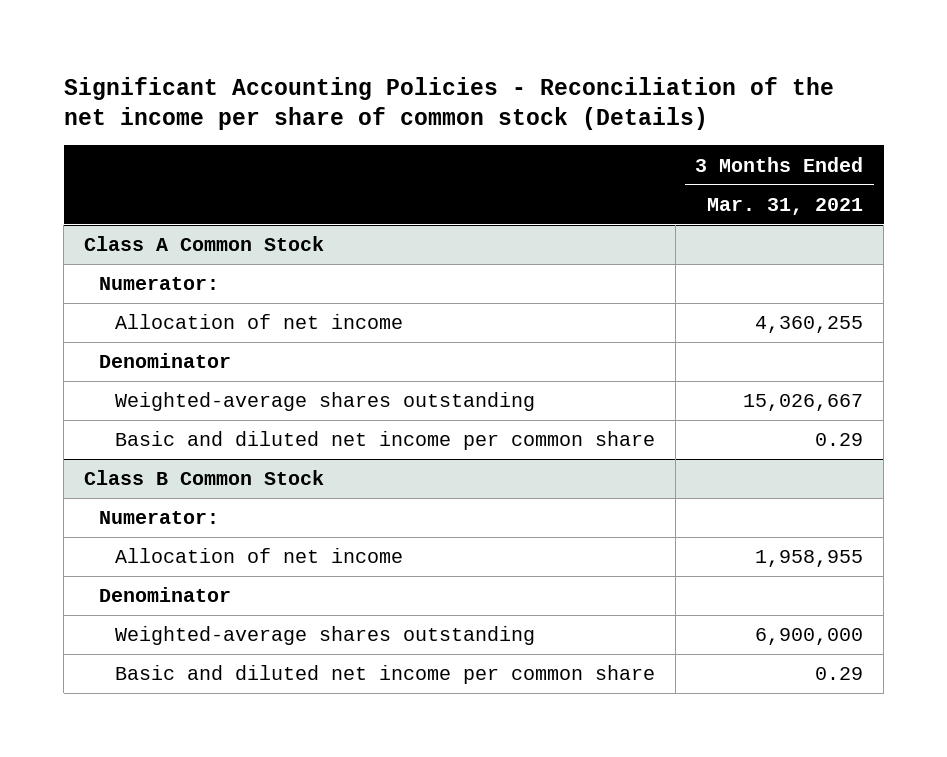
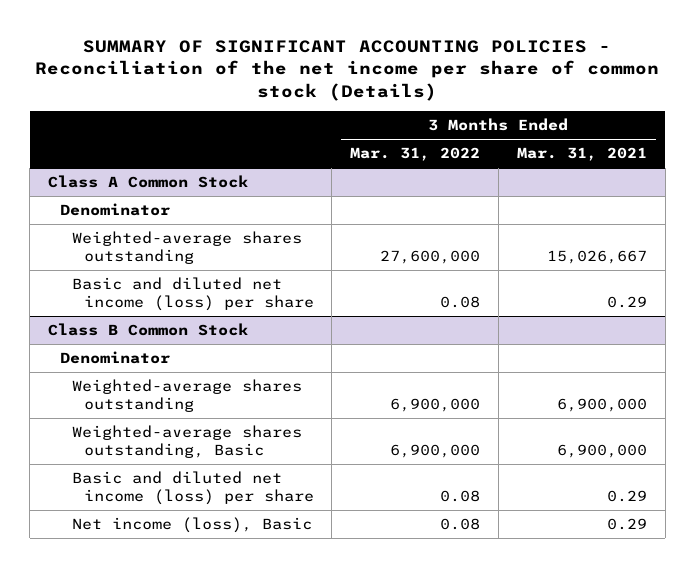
[63,76,834,131] Significant Accounting Policies - Reconciliation of the net income per share of common stock (Details) -> [35,40,660,101] SUMMARY OF SIGNIFICANT ACCOUNTING POLICIES - Reconciliation of the net income per share of common stock (Details)
none -> [350,147,481,162] Mar. 31, 2022
[99,277,220,291] Numerator: -> none
[114,314,403,330] Allocation of net income -> none
[114,431,655,451] Basic and diluted net income per common share -> [71,277,314,312] Basic and diluted net income (loss) per share
[99,511,220,525] Numerator: -> none
[114,548,403,564] Allocation of net income -> none
none -> [71,425,302,459] Weighted-average shares outstanding, Basic
[114,665,655,685] Basic and diluted net income per common share -> [71,471,314,506] Basic and diluted net income (loss) per share
none -> [71,517,312,534] Net income (loss), Basic

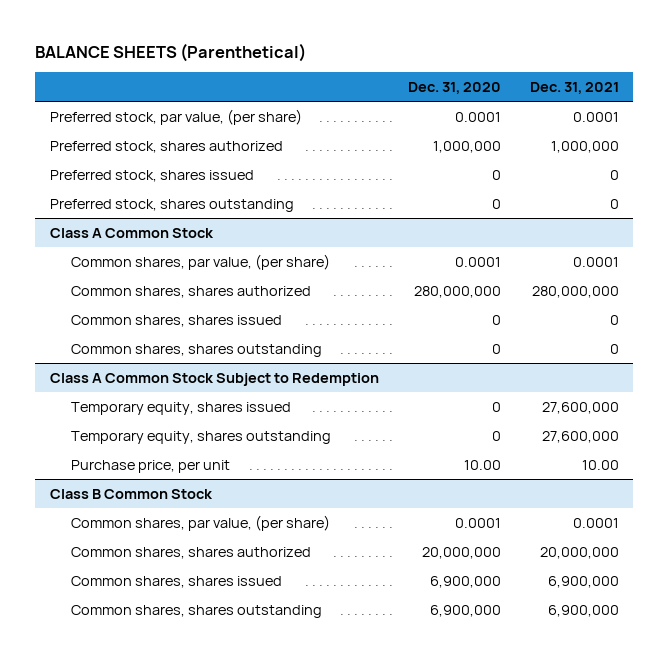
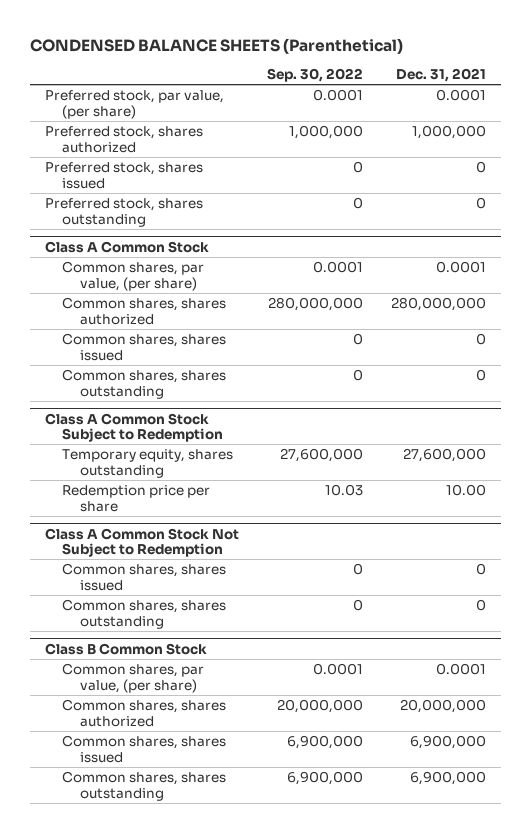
[35,42,307,62] BALANCE SHEETS (Parenthetical) -> [30,38,404,55] CONDENSED BALANCE SHEETS (Parenthetical)
[407,82,501,95] Dec. 31, 2020 -> none
none -> [266,68,363,83] Sep. 30, 2022
[71,401,292,415] Temporary equity, shares issued -> none
[71,459,231,473] Purchase price, per unit -> none
none -> [62,484,211,512] Redemption price per share
none -> [44,527,239,558] Class A Common Stock Not Subject to Redemption
none -> [62,562,227,591] Common shares, shares issued
none -> [62,598,227,629] Common shares, shares outstanding

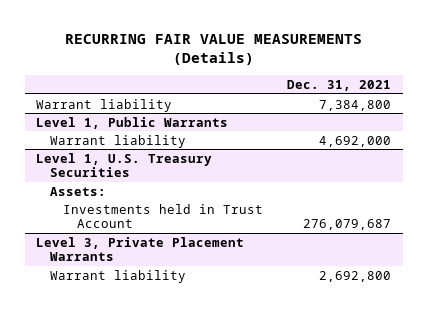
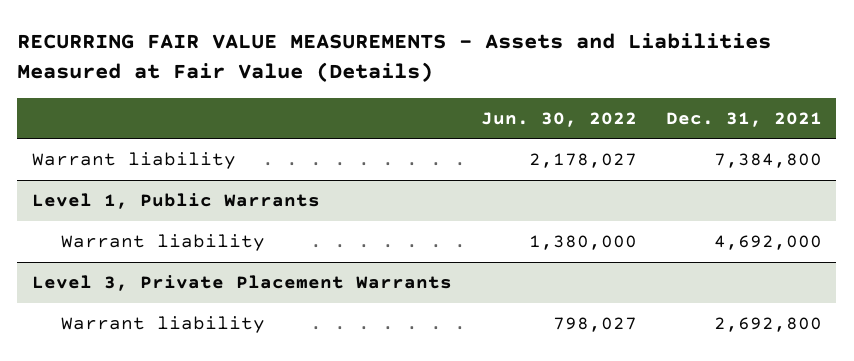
[64,33,362,66] RECURRING FAIR VALUE MEASUREMENTS (Details) -> [17,32,772,83] RECURRING FAIR VALUE MEASUREMENTS - Assets and Liabilities Measured at Fair Value (Details)
none -> [480,111,637,127] Jun. 30, 2022
[36,152,213,178] Level 1, U.S. Treasury Securities -> none
[49,186,106,196] Assets: -> none
[63,203,264,229] Investments held in Trust Account -> none

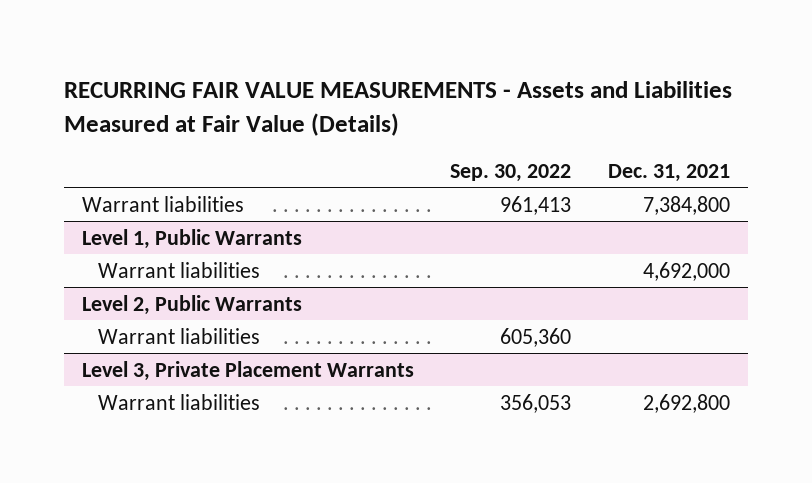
[480,111,637,127] Jun. 30, 2022 -> none
none -> [450,163,572,182] Sep. 30, 2022
[31,152,236,170] Warrant liability -> [81,195,244,212] Warrant liabilities
[60,234,265,252] Warrant liability -> [97,261,260,278] Warrant liabilities
none -> [81,294,302,315] Level 2, Public Warrants
none -> [97,327,260,344] Warrant liabilities
[60,316,265,334] Warrant liability -> [97,393,260,410] Warrant liabilities

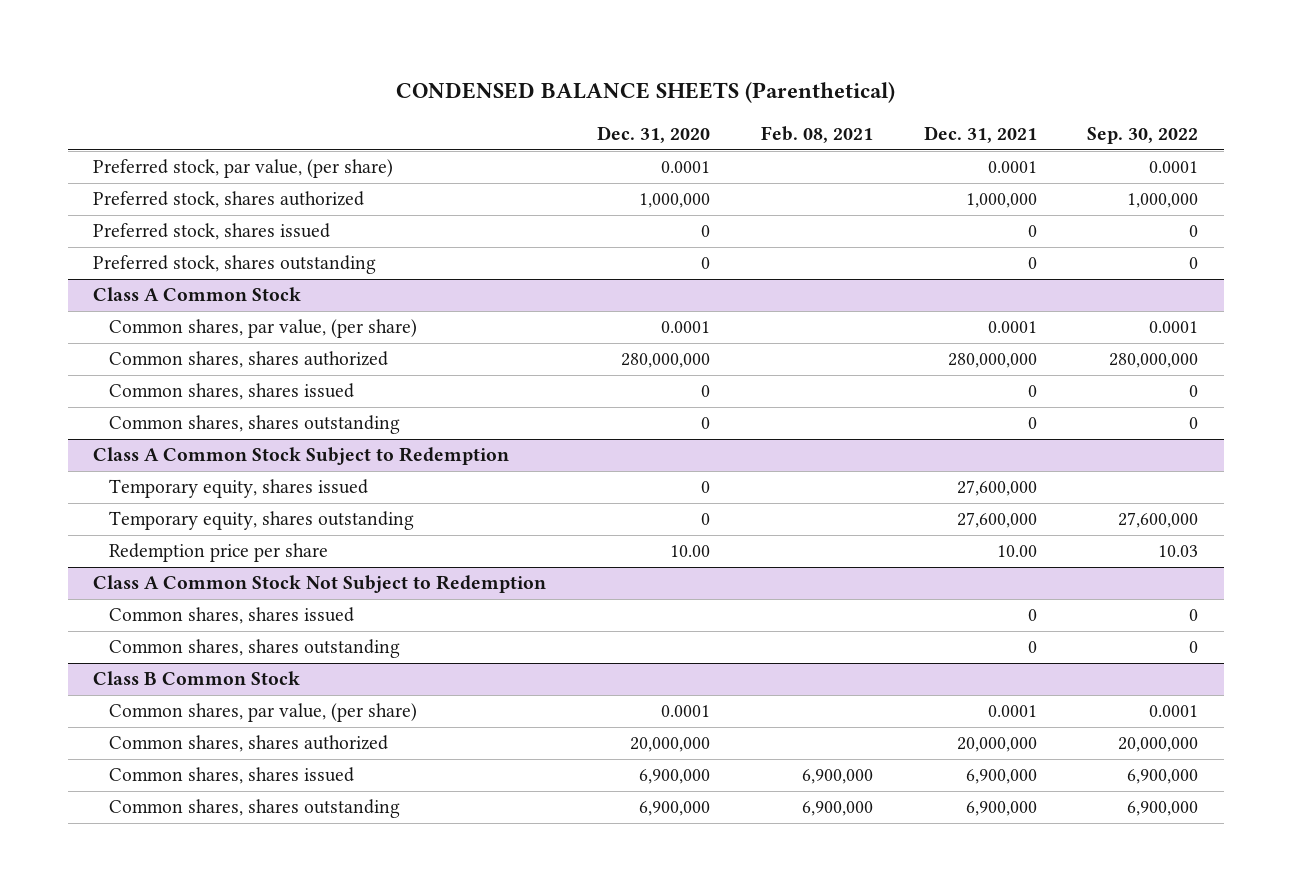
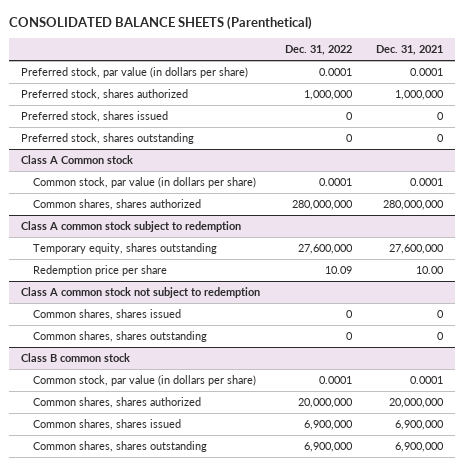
[395,82,895,104] CONDENSED BALANCE SHEETS (Parenthetical) -> [9,15,313,30] CONSOLIDATED BALANCE SHEETS (Parenthetical)
[597,126,711,144] Dec. 31, 2020 -> none
[760,126,873,144] Feb. 08, 2021 -> none
[1087,127,1199,145] Sep. 30, 2022 -> none
none -> [284,45,352,56] Dec. 31, 2022
[93,159,394,179] Preferred stock, par value, (per share) -> [21,67,249,79] Preferred stock, par value (in dollars per share)
[93,287,302,302] Class A Common Stock -> [21,155,134,165] Class A Common stock
[108,319,417,339] Common shares, par value, (per share) -> [32,177,256,189] Common stock, par value (in dollars per share)
[108,383,354,401] Common shares, shares issued -> none
[108,415,400,435] Common shares, shares outstanding -> none
[108,479,368,499] Temporary equity, shares issued -> none
[93,447,510,466] Class A Common Stock Subject to Redemption -> [21,221,242,233] Class A common stock subject to redemption
[93,575,547,594] Class A Common Stock Not Subject to Redemption -> [21,287,261,299] Class A common stock not subject to redemption
[93,671,301,686] Class B Common Stock -> [21,353,131,363] Class B common stock
[108,703,417,723] Common shares, par value, (per share) -> [32,375,256,387] Common stock, par value (in dollars per share)

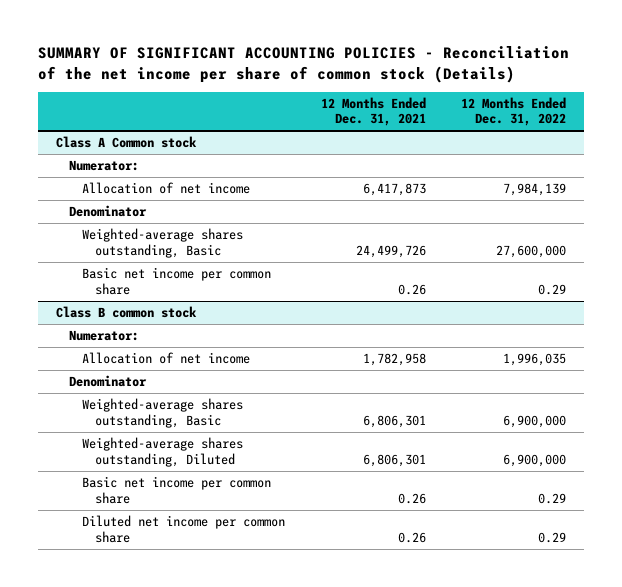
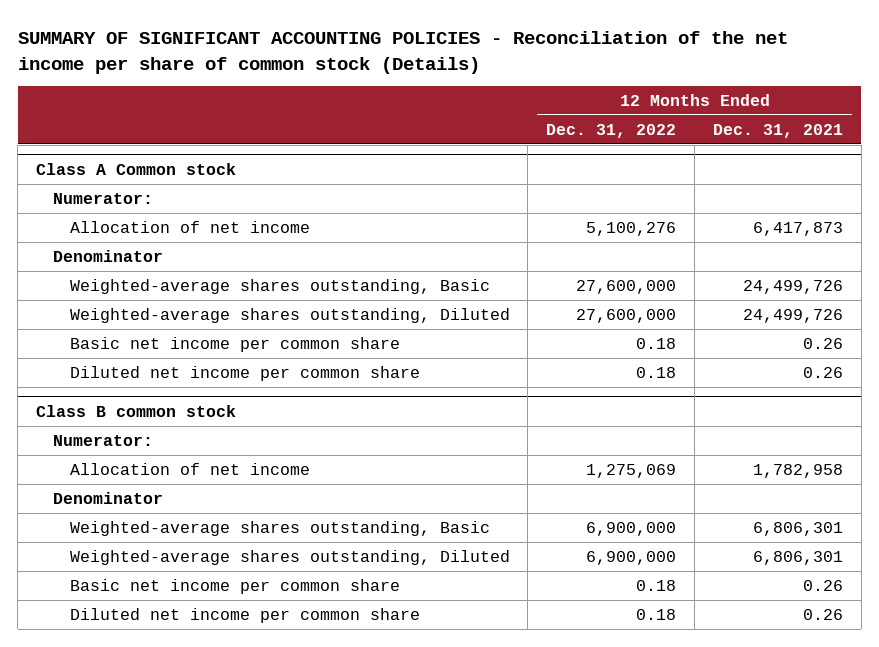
[503,183,567,197] 7,984,139 -> [586,221,677,236] 5,100,276
none -> [69,307,510,323] Weighted-average shares outstanding, Diluted
[538,283,567,295] 0.29 -> [636,337,677,349] 0.18
none -> [69,365,420,381] Diluted net income per common share
[503,353,567,367] 1,996,035 -> [586,463,677,478] 1,275,069
[538,492,567,504] 0.29 -> [636,579,677,591] 0.18
[538,531,567,543] 0.29 -> [636,608,677,620] 0.18

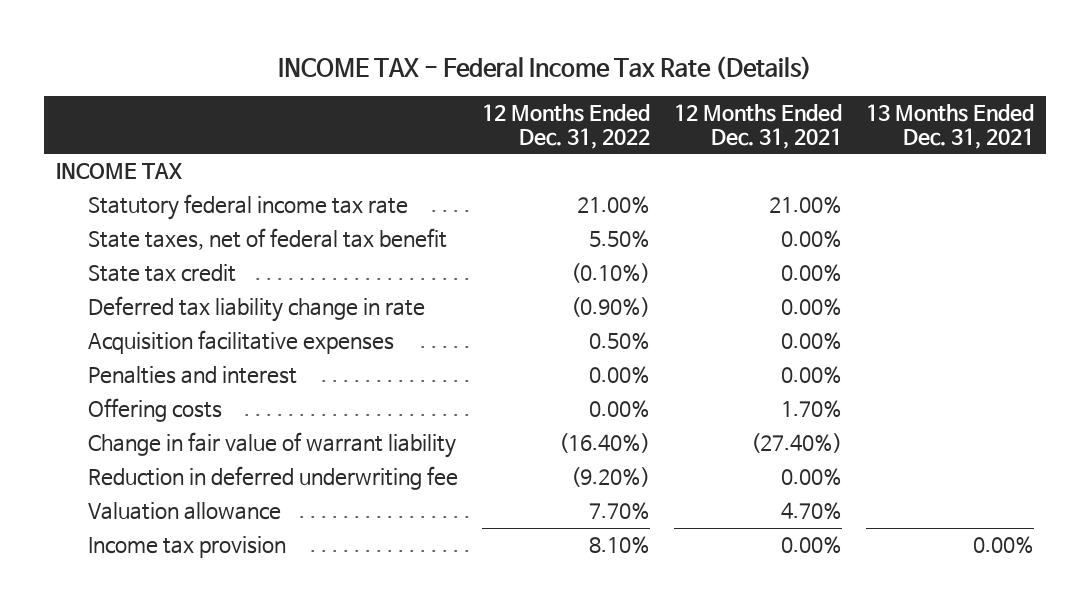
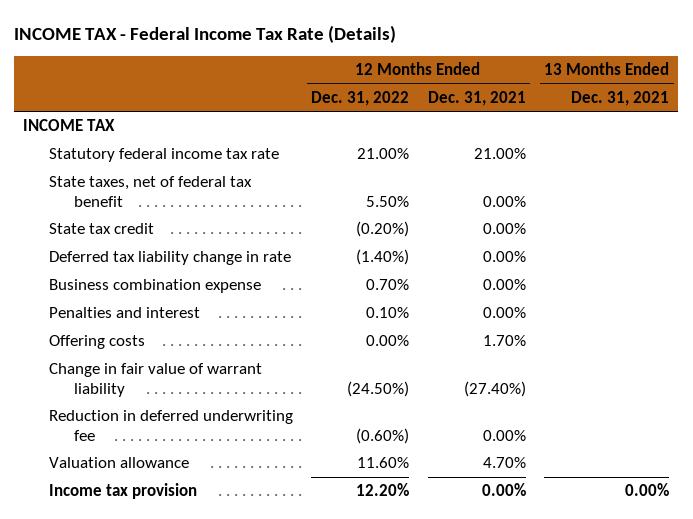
[88,330,395,355] Acquisition facilitative expenses -> none
[571,263,651,284] (0.10%) -> [356,221,410,238] (0.20%)
[571,297,651,318] (0.90%) -> [356,249,410,266] (1.40%)
none -> [48,279,261,294] Business combination expense
[589,366,651,385] 0.00% -> [366,307,410,319] 0.10%
[559,433,651,454] (16.40%) -> [347,380,410,397] (24.50%)
[571,467,651,488] (9.20%) -> [356,427,410,444] (0.60%)
[589,502,651,521] 7.70% -> [357,457,410,469] 11.60%
[589,536,651,555] 8.10% -> [356,483,410,497] 12.20%

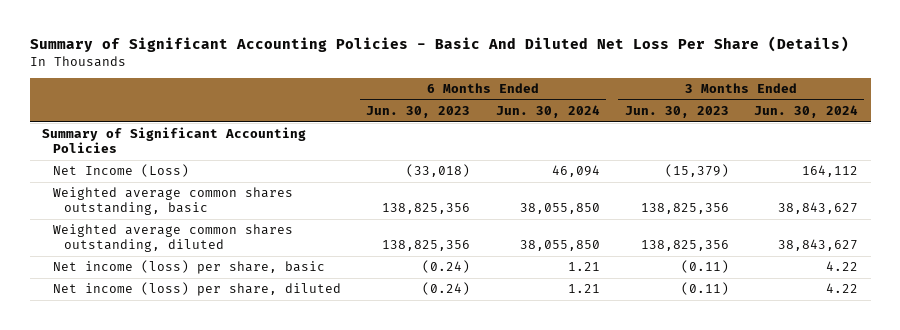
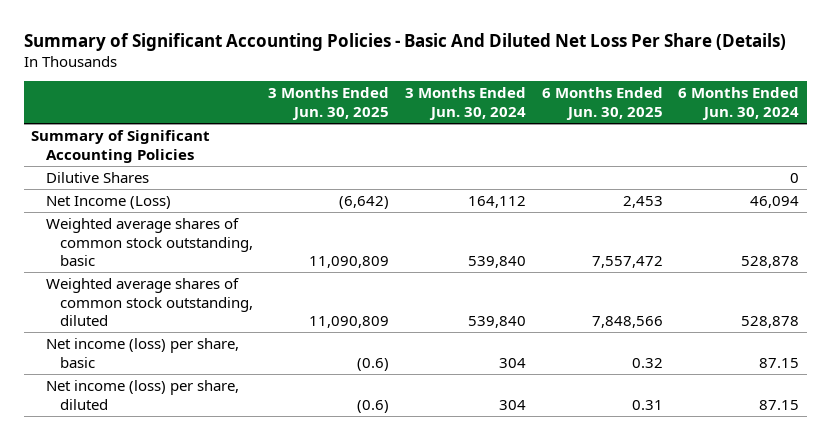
[366,106,471,119] Jun. 30, 2023 -> none
[624,106,729,119] Jun. 30, 2023 -> none
none -> [268,87,390,120] 3 Months Ended Jun. 30, 2025
none -> [541,87,663,120] 6 Months Ended Jun. 30, 2025
none -> [45,172,149,184] Dilutive Shares
[53,187,294,215] Weighted average common shares outstanding, basic -> [45,218,253,267] Weighted average shares of common stock outstanding, basic
[519,202,600,214] 38,055,850 -> [741,256,800,269] 528,878
[777,201,858,214] 38,843,627 -> [468,256,527,269] 539,840
[53,224,294,252] Weighted average common shares outstanding, diluted -> [45,278,253,327] Weighted average shares of common stock outstanding, diluted
[519,239,600,251] 38,055,850 -> [741,316,800,329] 528,878
[777,238,858,251] 38,843,627 -> [468,316,527,329] 539,840
[567,262,600,272] 1.21 -> [759,357,800,368] 87.15
[825,261,858,272] 4.22 -> [499,357,527,368] 304
[567,284,600,294] 1.21 -> [759,399,800,410] 87.15
[825,283,858,294] 4.22 -> [499,399,527,410] 304

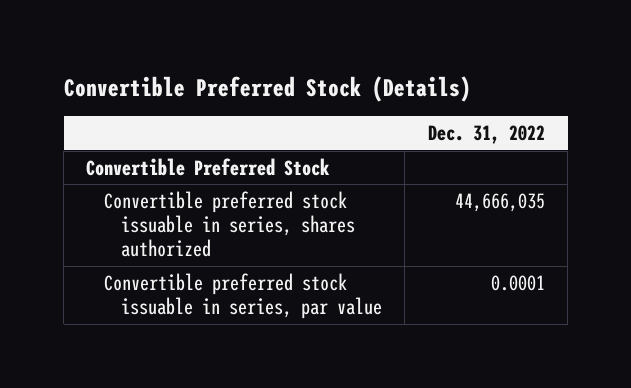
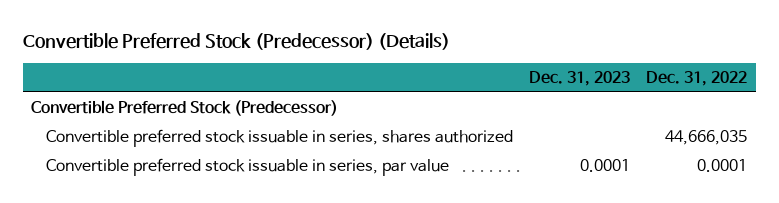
[63,75,471,102] Convertible Preferred Stock (Details) -> [23,33,451,51] Convertible Preferred Stock (Predecessor) (Details)
none -> [529,70,631,86] Dec. 31, 2023
[86,157,331,176] Convertible Preferred Stock -> [31,100,339,117] Convertible Preferred Stock (Predecessor)

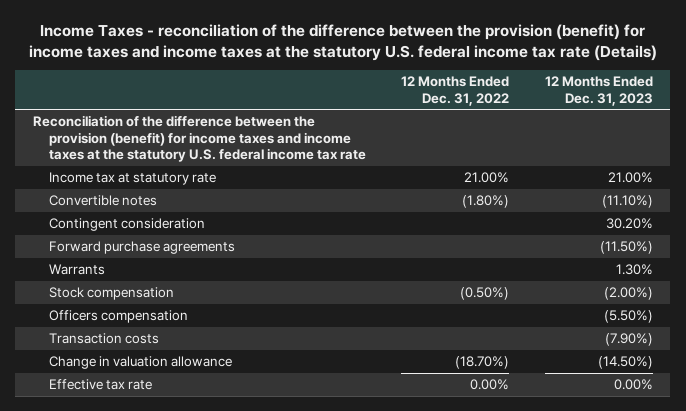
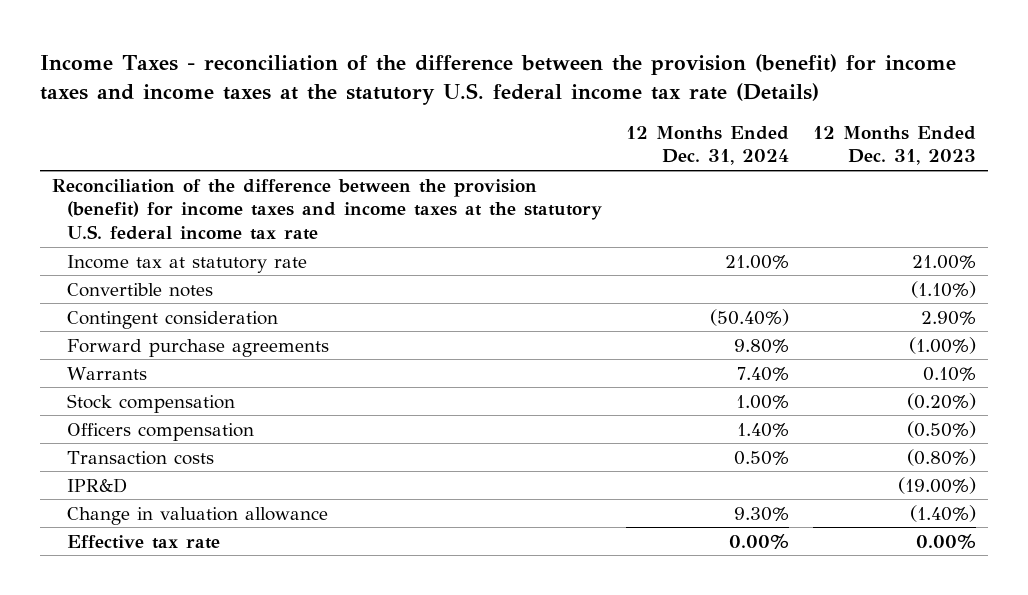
[401,76,510,106] 12 Months Ended Dec. 31, 2022 -> none
none -> [626,125,790,166] 12 Months Ended Dec. 31, 2024
[601,195,653,209] (11.10%) -> [910,280,976,298] (1.10%)
[605,218,653,230] 30.20% -> [920,310,976,325] 2.90%
[599,241,653,255] (11.50%) -> [908,336,976,354] (1.00%)
[615,264,653,276] 1.30% -> [922,366,976,381] 0.10%
[603,287,653,301] (2.00%) -> [906,392,976,410] (0.20%)
[603,310,653,324] (5.50%) -> [906,420,976,438] (0.50%)
[604,333,653,347] (7.90%) -> [906,448,976,466] (0.80%)
none -> [67,477,128,493] IPR&D
[597,356,653,370] (14.50%) -> [909,504,976,522] (1.40%)

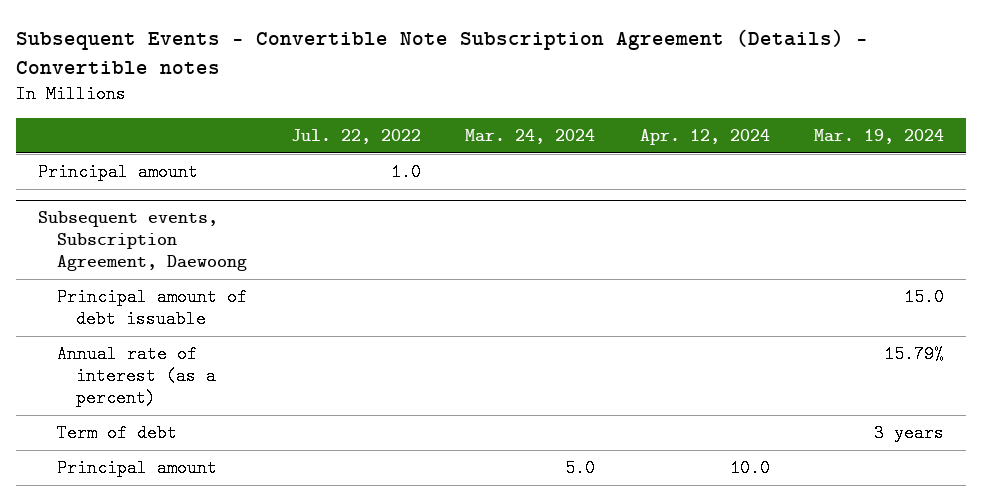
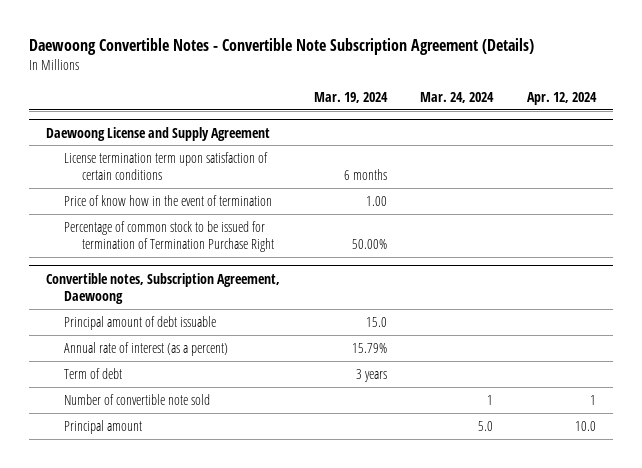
[15,28,868,75] Subsequent Events - Convertible Note Subscription Agreement (Details) - Convertible notes -> [29,38,535,56] Daewoong Convertible Notes - Convertible Note Subscription Agreement (Details)
[291,129,422,145] Jul. 22, 2022 -> none
[38,163,199,182] Principal amount -> none
[38,211,247,272] Subsequent events, Subscription Agreement, Daewoong -> none
none -> [46,126,271,141] Daewoong License and Supply Agreement
none -> [64,151,269,181] License termination term upon satisfaction of certain conditions
none -> [64,194,273,206] Price of know how in the event of termination
none -> [64,220,275,253] Percentage of common stock to be issued for termination of Termination Purchase Right
none -> [46,272,281,304] Convertible notes, Subscription Agreement, Daewoong
none -> [64,393,211,405] Number of convertible note sold

